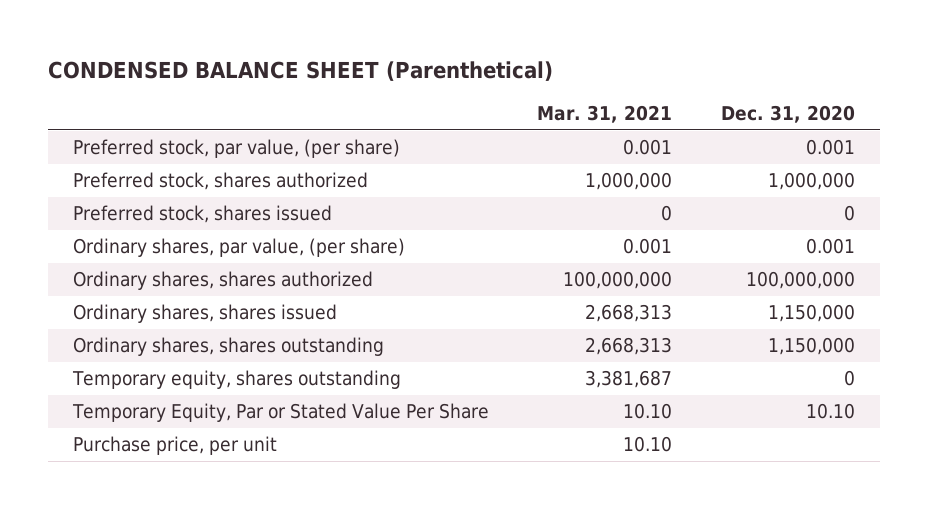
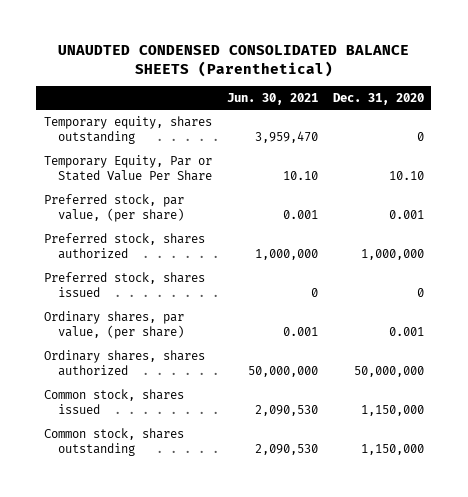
[48,60,554,81] CONDENSED BALANCE SHEET (Parenthetical) -> [57,44,409,77] UNAUDTED CONDENSED CONSOLIDATED BALANCE SHEETS (Parenthetical)
[537,105,673,124] Mar. 31, 2021 -> none
none -> [226,92,318,105] Jun. 30, 2021
[71,370,401,390] Temporary equity, shares outstanding -> [43,116,212,145] Temporary equity, shares outstanding
[71,403,489,423] Temporary Equity, Par or Stated Value Per Share -> [43,155,212,182] Temporary Equity, Par or Stated Value Per Share
[72,436,277,456] Purchase price, per unit -> none
[746,271,856,290] 100,000,000 -> [353,366,424,378] 50,000,000
[72,304,337,324] Ordinary shares, shares issued -> [43,389,184,415] Common stock, shares issued
[72,337,384,357] Ordinary shares, shares outstanding -> [43,428,184,457] Common stock, shares outstanding

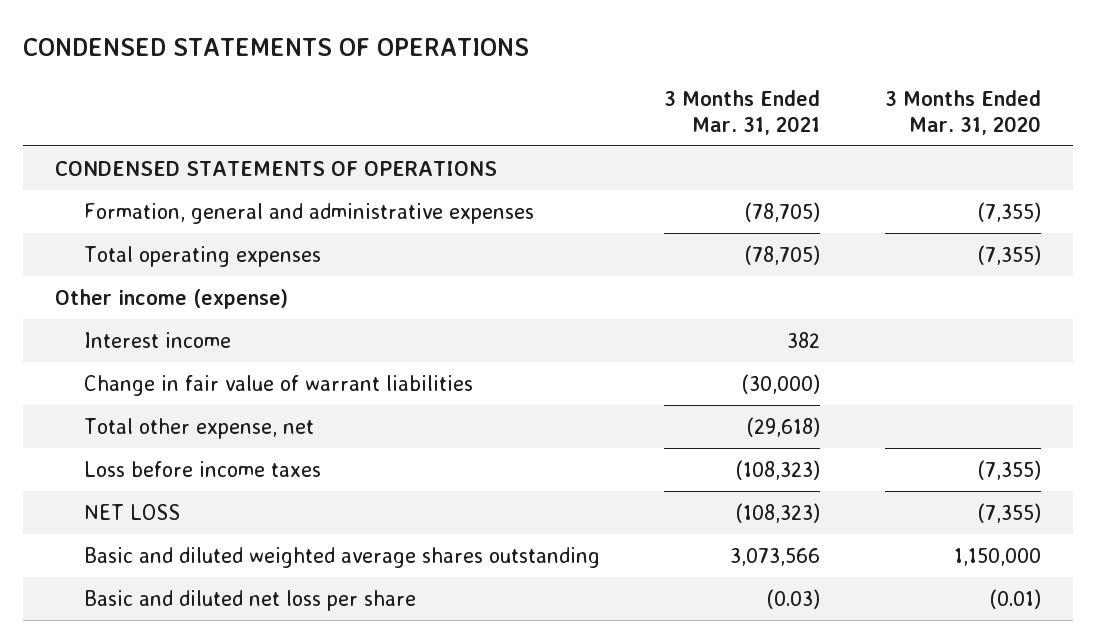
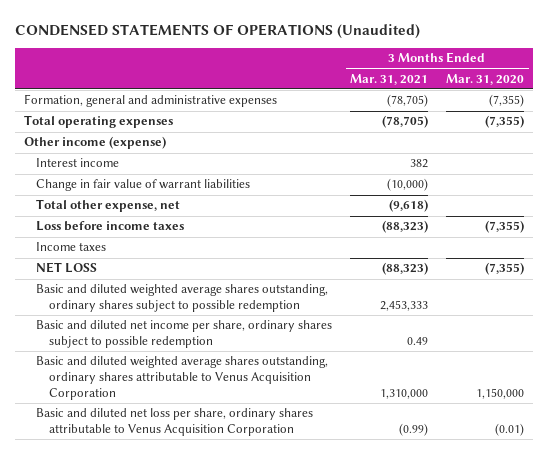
[22,38,529,57] CONDENSED STATEMENTS OF OPERATIONS -> [14,23,420,39] CONDENSED STATEMENTS OF OPERATIONS (Unaudited)
[54,160,497,176] CONDENSED STATEMENTS OF OPERATIONS -> none
[742,373,821,394] (30,000) -> [387,178,429,192] (10,000)
[747,416,821,437] (29,618) -> [389,199,429,213] (9,618)
[736,459,821,480] (108,323) -> [382,220,429,234] (88,323)
none -> [36,242,107,252] Income taxes
[736,502,821,523] (108,323) -> [382,262,429,276] (88,323)
none -> [36,284,329,313] Basic and diluted weighted average shares outstanding, ordinary shares subject to possible redemption
none -> [36,320,333,349] Basic and diluted net income per share, ordinary shares subject to possible redemption
[84,546,601,568] Basic and diluted weighted average shares outstanding -> [36,356,329,400] Basic and diluted weighted average shares outstanding, ordinary shares attributable to Venus Acquisition Corporation
[730,547,821,566] 3,073,566 -> [380,388,429,399] 1,310,000
[84,589,417,611] Basic and diluted net loss per share -> [36,408,314,437] Basic and diluted net loss per share, ordinary shares attributable to Venus Acquisition Corporation
[767,588,821,609] (0.03) -> [399,423,429,437] (0.99)

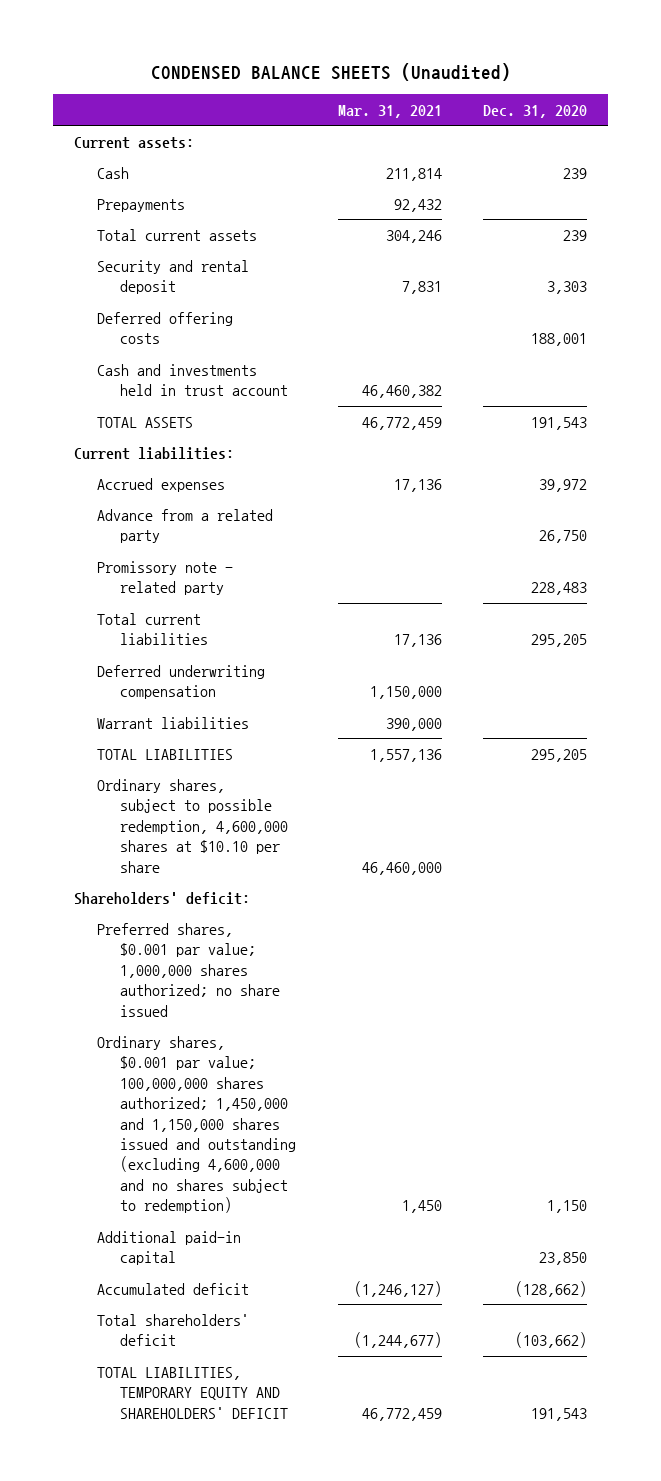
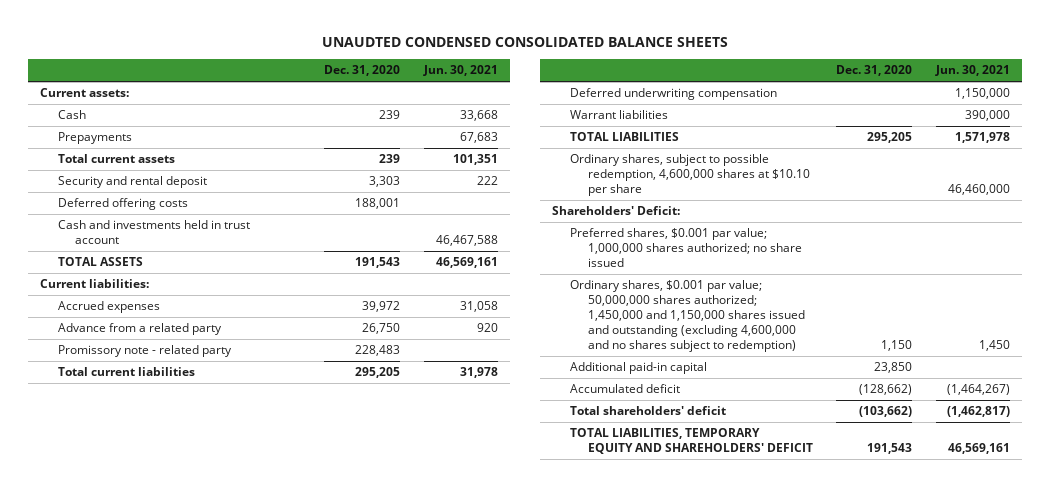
[150,63,511,82] CONDENSED BALANCE SHEETS (Unaudited) -> [321,36,728,47] UNAUDTED CONDENSED CONSOLIDATED BALANCE SHEETS
[337,104,442,118] Mar. 31, 2021 -> none
none -> [422,65,498,77] Jun. 30, 2021
[73,891,250,905] Shareholders' deficit: -> [551,206,680,216] Shareholders' Deficit:
[96,1035,296,1214] Ordinary shares, $0.001 par value; 100,000,000 shares authorized; 1,450,000 and 1,150,000 shares issued and outstanding (excluding 4,600,000 and no shares subject to redemption) -> [569,280,805,353] Ordinary shares, $0.001 par value; 50,000,000 shares authorized; 1,450,000 and 1,150,000 shares issued and outstanding (excluding 4,600,000 and no shares subject to redemption)

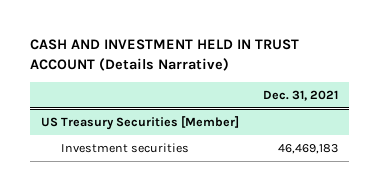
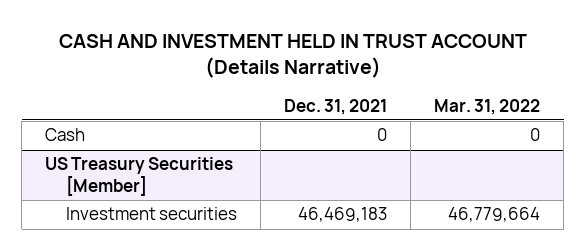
none -> [434,98,541,115] Mar. 31, 2022
none -> [45,128,86,142] Cash

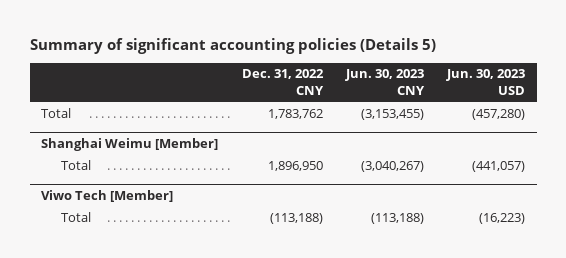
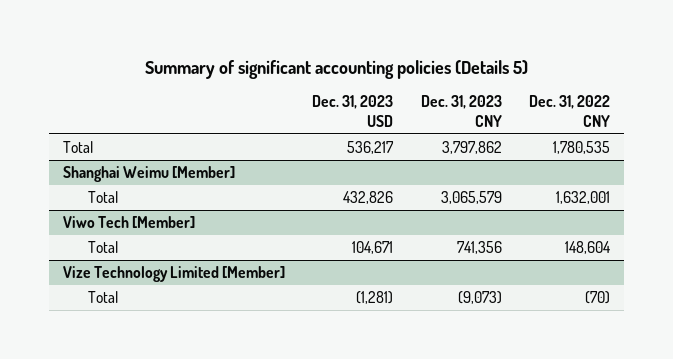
[344,69,425,95] Jun. 30, 2023 CNY -> none
[445,69,525,95] Jun. 30, 2023 USD -> none
none -> [312,95,394,127] Dec. 31, 2023 USD
none -> [420,95,502,127] Dec. 31, 2023 CNY
[267,108,323,119] 1,783,762 -> [552,141,610,155] 1,780,535
[267,160,323,171] 1,896,950 -> [555,191,610,205] 1,632,001
[269,212,323,224] (113,188) -> [564,241,611,255] 148,604
none -> [63,266,286,283] Vize Technology Limited [Member]
none -> [88,291,119,304] Total

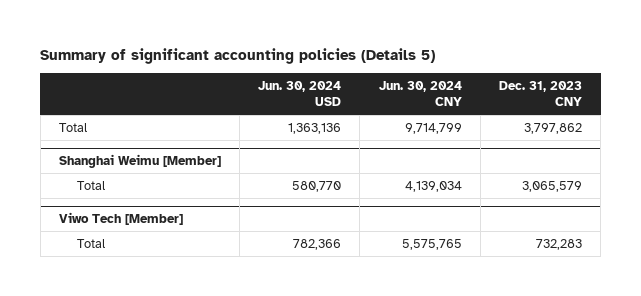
[312,95,394,127] Dec. 31, 2023 USD -> none
[528,95,610,127] Dec. 31, 2022 CNY -> none
none -> [258,81,342,107] Jun. 30, 2024 USD
none -> [378,81,462,107] Jun. 30, 2024 CNY
[63,266,286,283] Vize Technology Limited [Member] -> none
[88,291,119,304] Total -> none
[456,241,502,255] 741,356 -> [536,238,583,250] 732,283

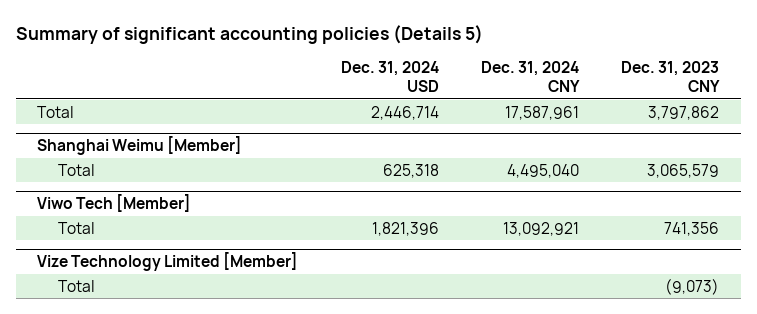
[258,81,342,107] Jun. 30, 2024 USD -> none
[378,81,462,107] Jun. 30, 2024 CNY -> none
none -> [340,60,439,93] Dec. 31, 2024 USD
none -> [481,60,581,93] Dec. 31, 2024 CNY
[536,238,583,250] 732,283 -> [664,221,720,236] 741,356
none -> [37,252,299,272] Vize Technology Limited [Member]
none -> [58,279,96,292] Total

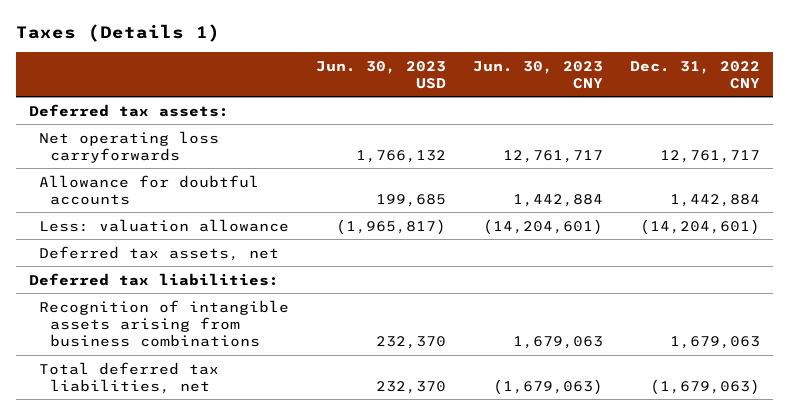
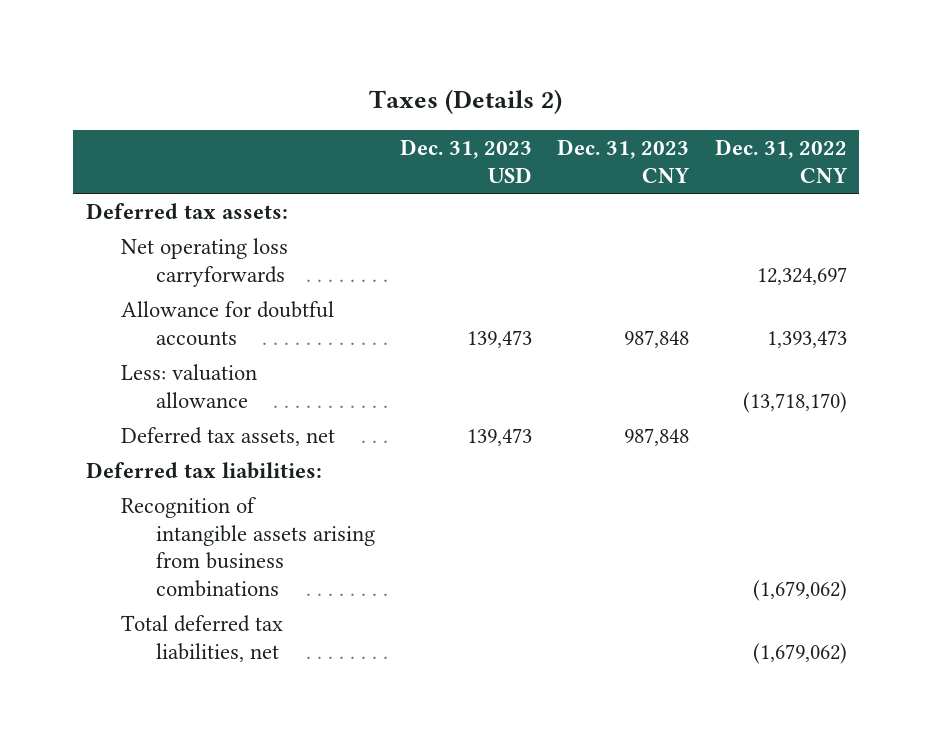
[15,23,220,42] Taxes (Details 1) -> [369,88,563,114] Taxes (Details 2)
[316,60,447,89] Jun. 30, 2023 USD -> none
[473,60,604,89] Jun. 30, 2023 CNY -> none
none -> [400,139,533,183] Dec. 31, 2023 USD
none -> [557,139,691,183] Dec. 31, 2023 CNY
[659,149,760,163] 12,761,717 -> [756,266,847,285] 12,324,697
[669,193,760,207] 1,442,884 -> [766,329,847,348] 1,393,473
[639,218,760,235] (14,204,601) -> [742,391,847,413] (13,718,170)
[669,335,760,349] 1,679,063 -> [752,580,847,602] (1,679,062)
[649,378,760,395] (1,679,063) -> [752,642,847,664] (1,679,062)

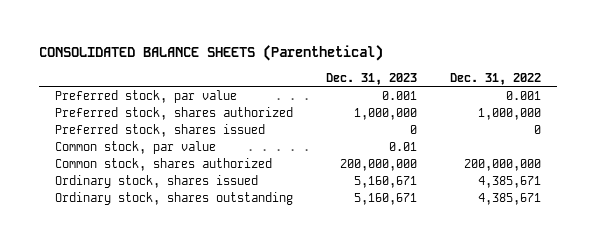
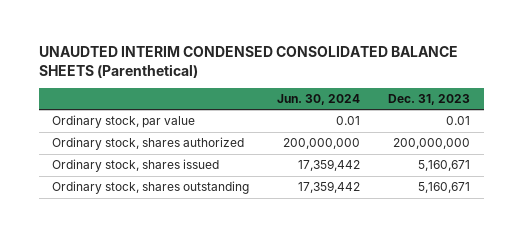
[38,45,383,62] CONSOLIDATED BALANCE SHEETS (Parenthetical) -> [38,46,458,78] UNAUDTED INTERIM CONDENSED CONSOLIDATED BALANCE SHEETS (Parenthetical)
[449,72,541,85] Dec. 31, 2022 -> none
none -> [277,93,361,105] Jun. 30, 2024
[55,89,238,103] Preferred stock, par value -> none
[55,106,294,120] Preferred stock, shares authorized -> none
[55,123,266,137] Preferred stock, shares issued -> none
[55,140,217,154] Common stock, par value -> [52,115,196,129] Ordinary stock, par value
[55,157,273,171] Common stock, shares authorized -> [52,137,245,151] Ordinary stock, shares authorized

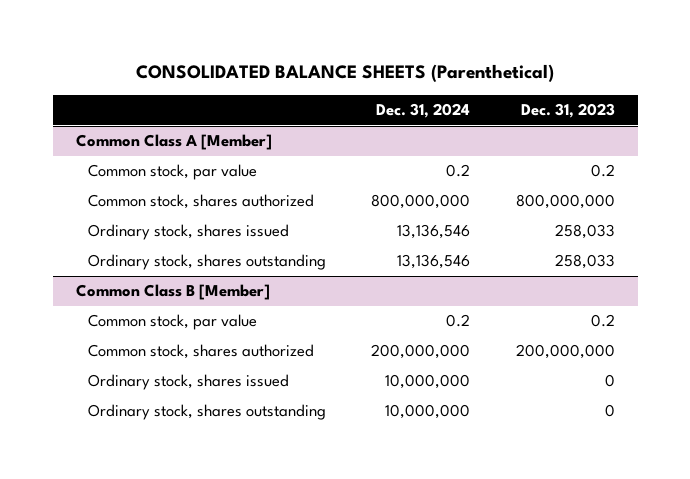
[38,46,458,78] UNAUDTED INTERIM CONDENSED CONSOLIDATED BALANCE SHEETS (Parenthetical) -> [136,64,555,83] CONSOLIDATED BALANCE SHEETS (Parenthetical)
[277,93,361,105] Jun. 30, 2024 -> none
none -> [376,103,471,119] Dec. 31, 2024
none -> [75,134,272,151] Common Class A [Member]
[52,115,196,129] Ordinary stock, par value -> [87,164,257,181] Common stock, par value
[446,116,471,126] 0.01 -> [590,164,615,178] 0.2
[52,137,245,151] Ordinary stock, shares authorized -> [87,194,314,210] Common stock, shares authorized
[393,138,471,150] 200,000,000 -> [515,194,615,210] 800,000,000
[418,160,471,172] 5,160,671 -> [554,224,615,240] 258,033
[418,182,471,194] 5,160,671 -> [554,254,615,270] 258,033
none -> [75,284,270,301] Common Class B [Member]
none -> [87,314,257,331] Common stock, par value
none -> [87,344,314,360] Common stock, shares authorized
none -> [87,374,289,391] Ordinary stock, shares issued
none -> [87,404,326,421] Ordinary stock, shares outstanding

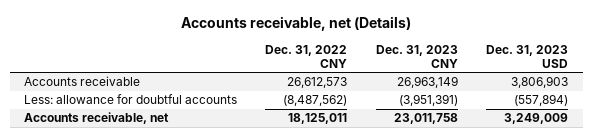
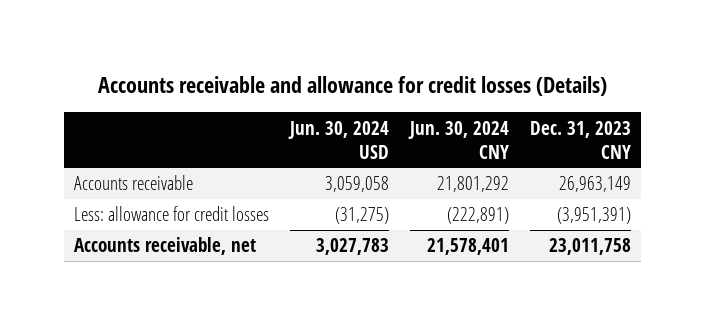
[181,16,412,32] Accounts receivable, net (Details) -> [97,76,607,97] Accounts receivable and allowance for credit losses (Details)
[265,44,348,68] Dec. 31, 2022 CNY -> none
[486,44,569,68] Dec. 31, 2023 USD -> none
none -> [288,120,390,159] Jun. 30, 2024 USD
none -> [408,120,510,159] Jun. 30, 2024 CNY
[23,94,237,105] Less: allowance for doubtful accounts -> [74,206,270,222] Less: allowance for credit losses

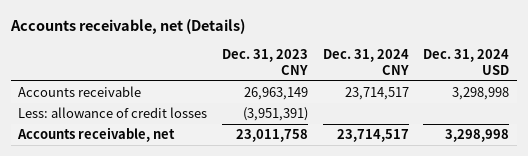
[97,76,607,97] Accounts receivable and allowance for credit losses (Details) -> [10,18,246,34] Accounts receivable, net (Details)
[288,120,390,159] Jun. 30, 2024 USD -> none
[408,120,510,159] Jun. 30, 2024 CNY -> none
none -> [322,49,409,75] Dec. 31, 2024 CNY
none -> [423,49,510,75] Dec. 31, 2024 USD
[74,206,270,222] Less: allowance for credit losses -> [18,107,208,119] Less: allowance of credit losses

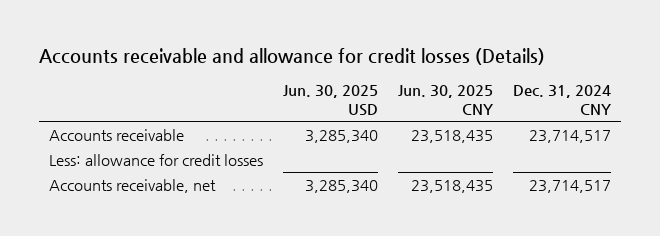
[10,18,246,34] Accounts receivable, net (Details) -> [38,48,545,66] Accounts receivable and allowance for credit losses (Details)
[222,49,309,75] Dec. 31, 2023 CNY -> none
[423,49,510,75] Dec. 31, 2024 USD -> none
none -> [282,85,378,117] Jun. 30, 2025 USD
none -> [397,85,493,116] Jun. 30, 2025 CNY
[18,107,208,119] Less: allowance of credit losses -> [48,153,263,166] Less: allowance for credit losses

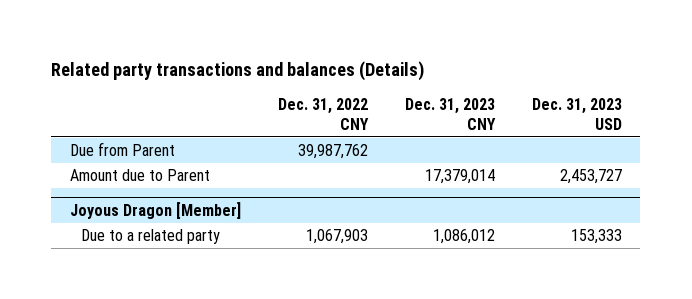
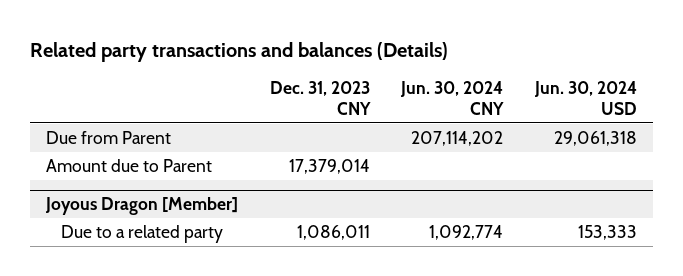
[277,97,369,130] Dec. 31, 2022 CNY -> none
[531,97,622,130] Dec. 31, 2023 USD -> none
none -> [400,80,505,115] Jun. 30, 2024 CNY
none -> [534,80,638,115] Jun. 30, 2024 USD
[432,229,495,245] 1,086,012 -> [296,224,370,240] 1,086,011

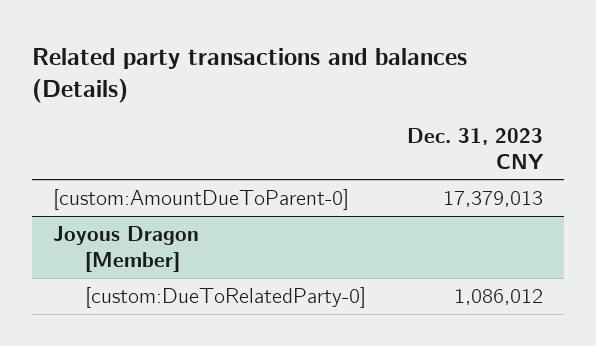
[400,80,505,115] Jun. 30, 2024 CNY -> none
[534,80,638,115] Jun. 30, 2024 USD -> none
[45,130,171,144] Due from Parent -> none
[45,158,212,172] Amount due to Parent -> none
none -> [53,189,350,211] [custom:AmountDueToParent-0]
[61,224,224,243] Due to a related party -> none
none -> [84,287,366,309] [custom:DueToRelatedParty-0]

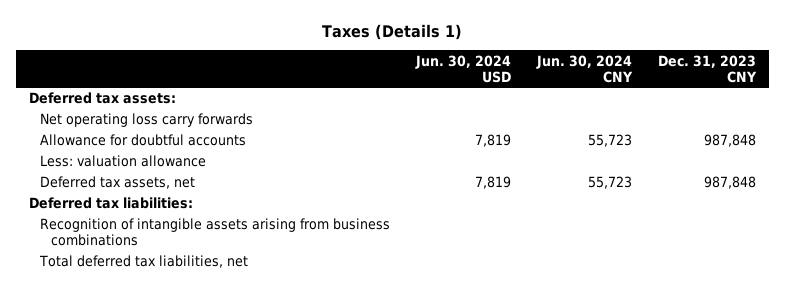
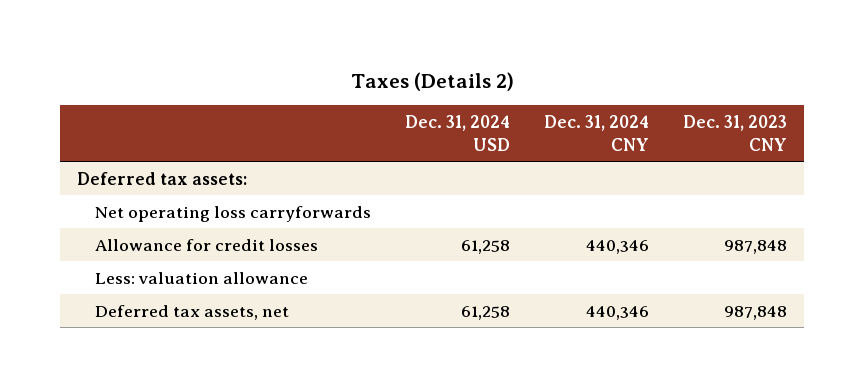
[322,24,463,41] Taxes (Details 1) -> [350,71,514,91] Taxes (Details 2)
[414,54,511,83] Jun. 30, 2024 USD -> none
[535,54,633,83] Jun. 30, 2024 CNY -> none
none -> [404,114,510,151] Dec. 31, 2024 USD
none -> [543,114,649,151] Dec. 31, 2024 CNY
[40,113,254,128] Net operating loss carry forwards -> [94,205,371,222] Net operating loss carryforwards
[40,134,247,147] Allowance for doubtful accounts -> [94,238,318,251] Allowance for credit losses
[29,197,194,210] Deferred tax liabilities: -> none
[40,218,391,247] Recognition of intangible assets arising from business combinations -> none
[39,255,249,269] Total deferred tax liabilities, net -> none

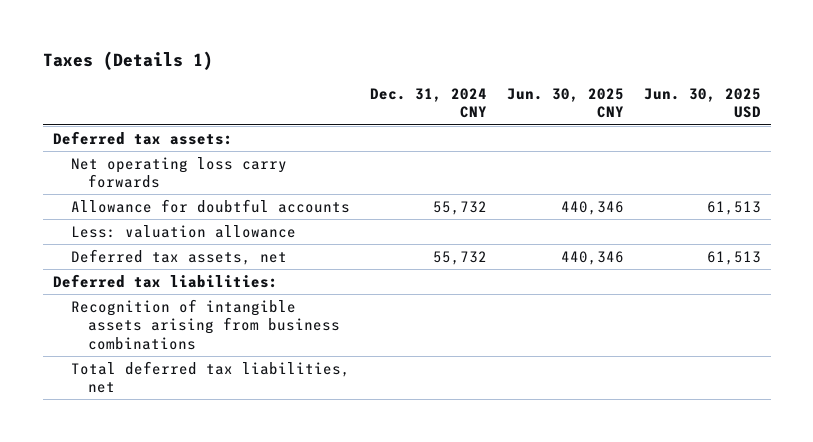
[350,71,514,91] Taxes (Details 2) -> [42,51,213,71] Taxes (Details 1)
[404,114,510,151] Dec. 31, 2024 USD -> none
[682,114,787,151] Dec. 31, 2023 CNY -> none
none -> [506,87,624,119] Jun. 30, 2025 CNY
none -> [643,87,761,119] Jun. 30, 2025 USD
[94,205,371,222] Net operating loss carryforwards -> [70,156,287,189] Net operating loss carry forwards
[94,238,318,251] Allowance for credit losses -> [70,198,350,213] Allowance for doubtful accounts
[585,239,649,254] 440,346 -> [432,200,487,215] 55,732
[585,305,649,320] 440,346 -> [432,250,487,265] 55,732
none -> [52,273,278,288] Deferred tax liabilities:
none -> [70,298,341,350] Recognition of intangible assets arising from business combinations
none -> [70,360,350,394] Total deferred tax liabilities, net

